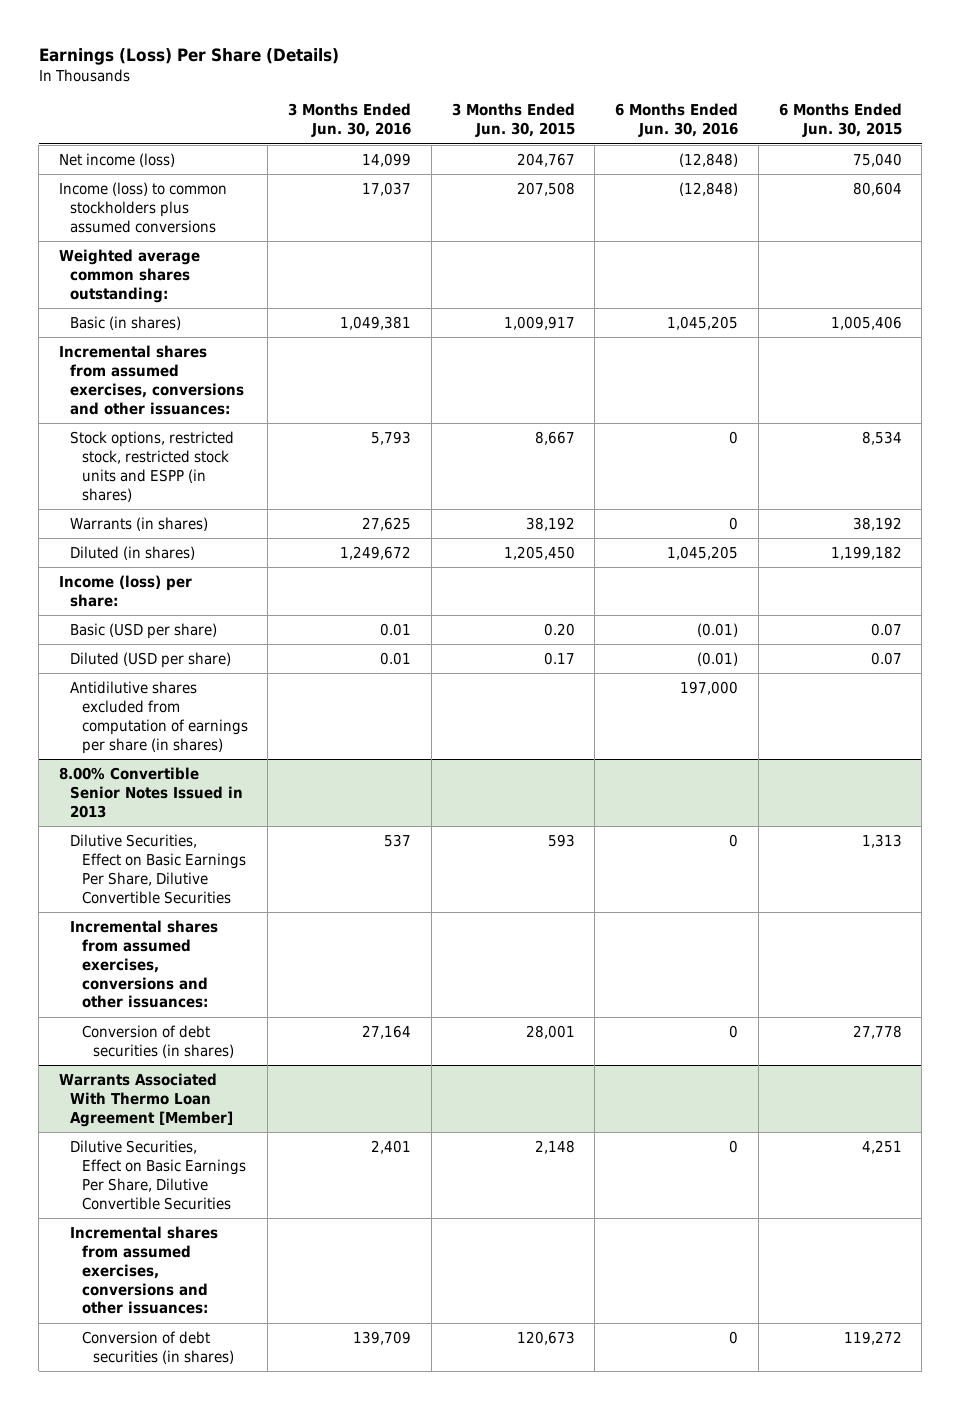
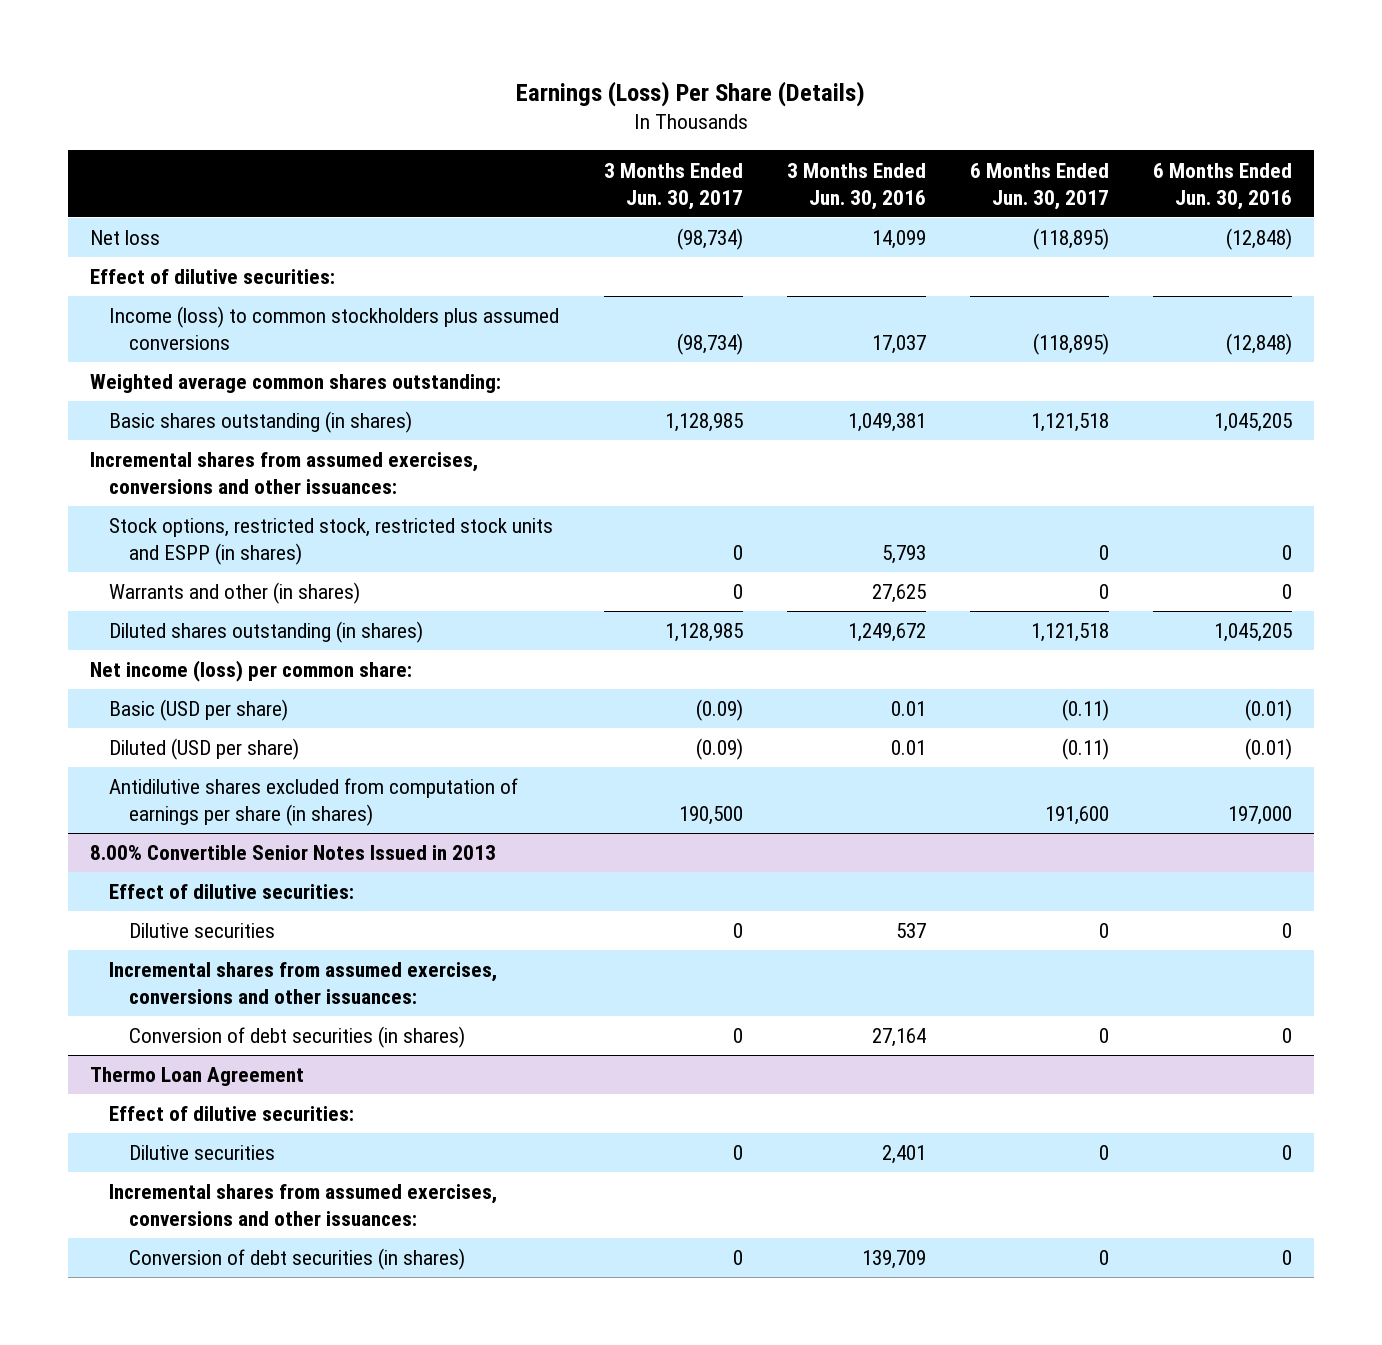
[451,103,575,138] 3 Months Ended Jun. 30, 2015 -> none
[778,103,902,138] 6 Months Ended Jun. 30, 2015 -> none
none -> [603,162,743,210] 3 Months Ended Jun. 30, 2017
none -> [969,162,1109,210] 6 Months Ended Jun. 30, 2017
[58,152,175,167] Net income (loss) -> [90,230,161,246] Net loss
none -> [90,269,336,285] Effect of dilutive securities:
[70,315,182,330] Basic (in shares) -> [109,411,413,434] Basic shares outstanding (in shares)
[70,516,209,531] Warrants (in shares) -> [109,582,361,605] Warrants and other (in shares)
[70,545,196,560] Diluted (in shares) -> [109,621,424,644] Diluted shares outstanding (in shares)
[58,574,192,607] Income (loss) per share: -> [90,660,413,683] Net income (loss) per common share:
none -> [109,884,355,900] Effect of dilutive securities:
[70,833,246,904] Dilutive Securities, Effect on Basic Earnings Per Share, Dilutive Convertible Securities -> [128,923,275,939] Dilutive securities
[58,1072,234,1127] Warrants Associated With Thermo Loan Agreement [Member] -> [90,1067,305,1087] Thermo Loan Agreement
none -> [109,1106,355,1122] Effect of dilutive securities:
[70,1139,246,1210] Dilutive Securities, Effect on Basic Earnings Per Share, Dilutive Convertible Securities -> [128,1145,275,1161] Dilutive securities

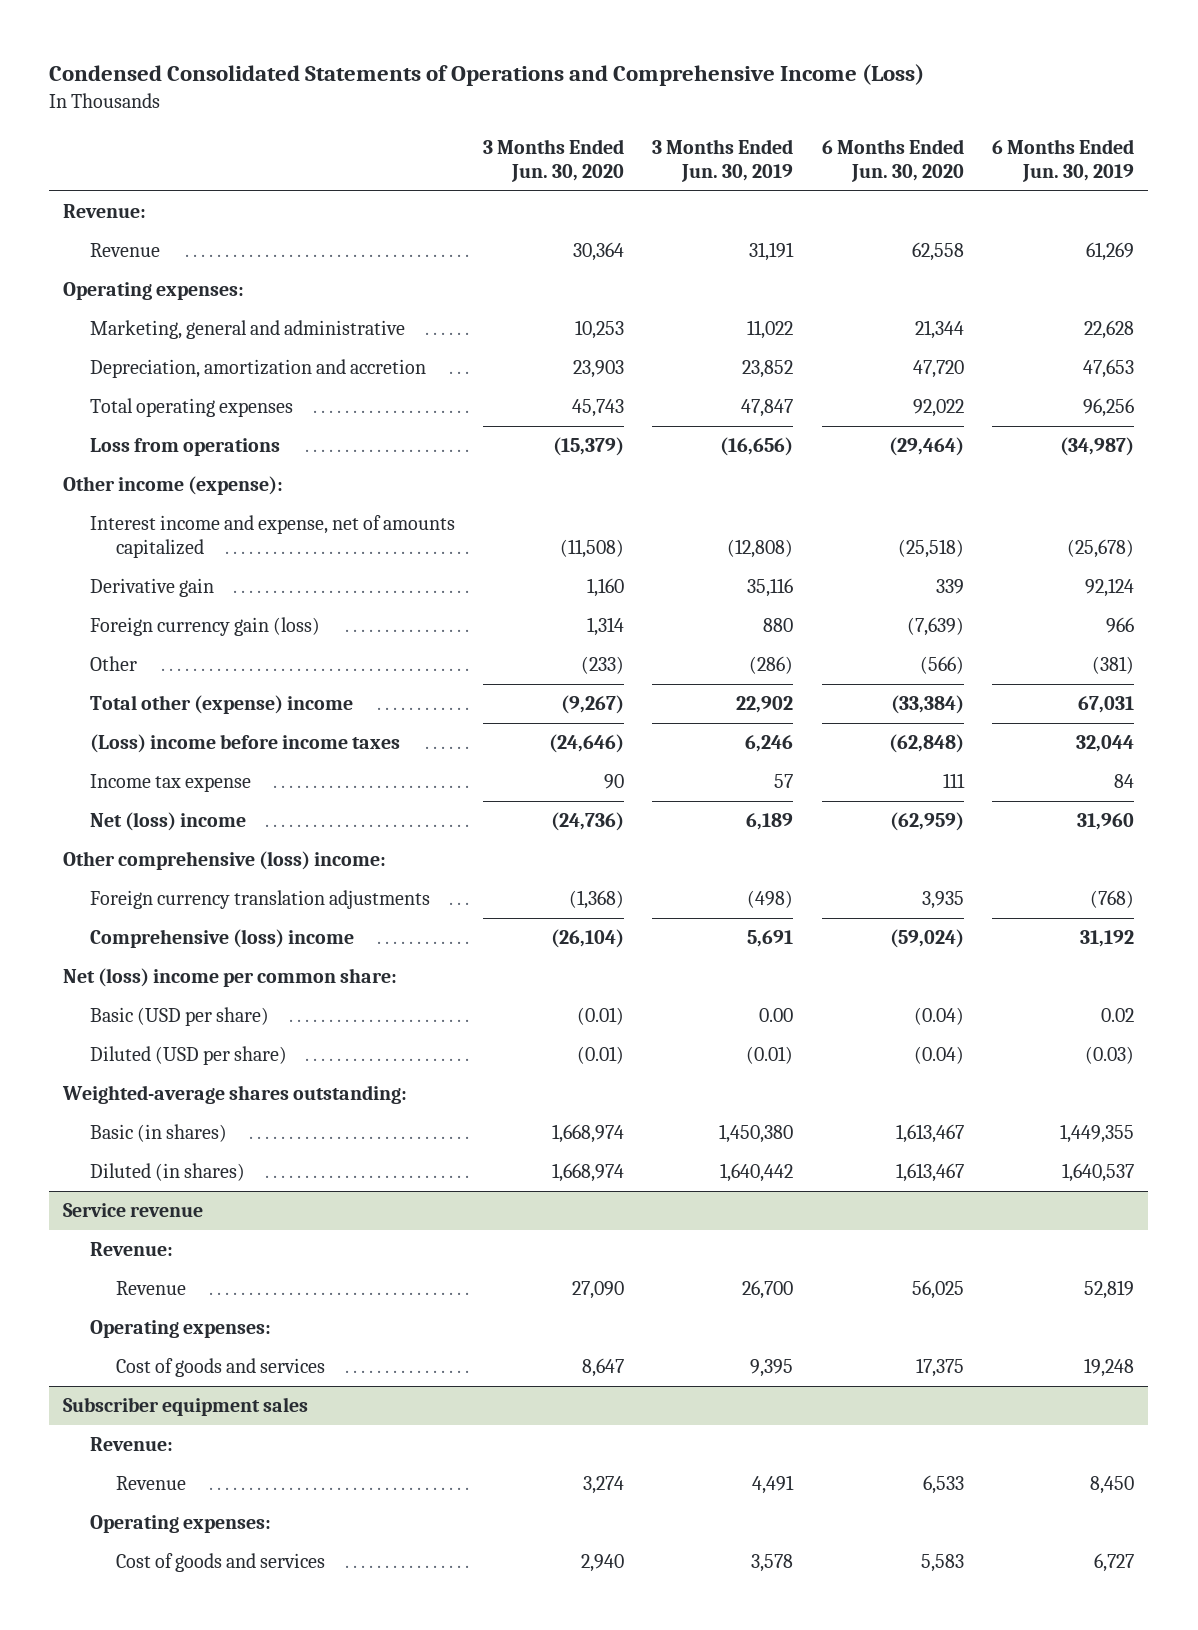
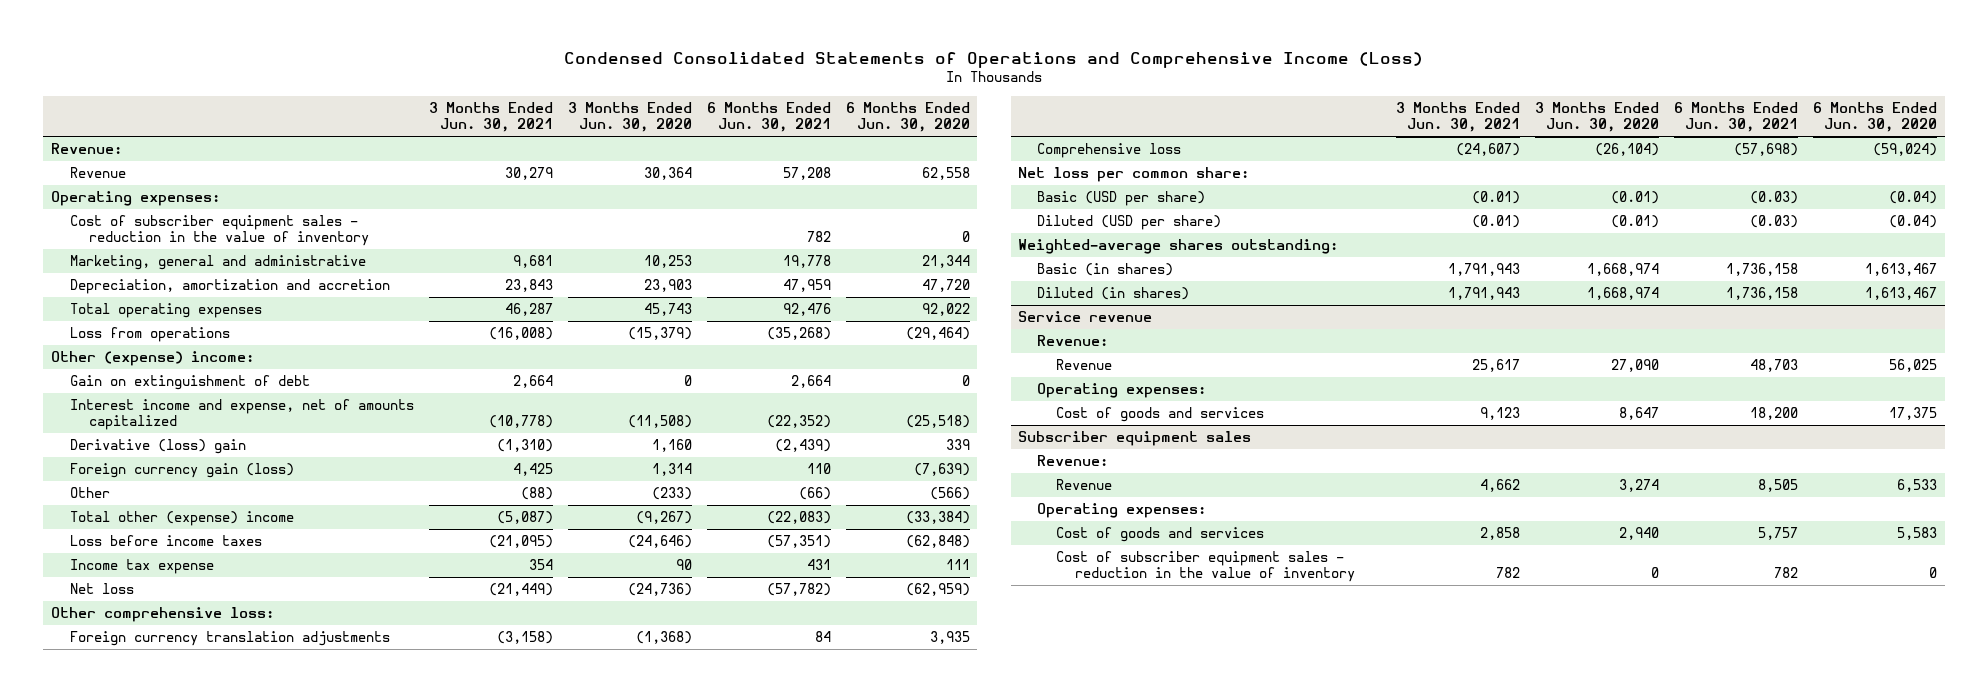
[652,139,794,183] 3 Months Ended Jun. 30, 2019 -> none
[992,139,1135,183] 6 Months Ended Jun. 30, 2019 -> none
none -> [428,101,553,133] 3 Months Ended Jun. 30, 2021
none -> [706,101,831,133] 6 Months Ended Jun. 30, 2021
none -> [69,215,369,247] Cost of subscriber equipment sales - reduction in the value of inventory
[63,476,284,496] Other income (expense): -> [50,351,254,367] Other (expense) income:
none -> [69,375,310,391] Gain on extinguishment of debt
[89,578,214,598] Derivative gain -> [69,439,246,455] Derivative (loss) gain
[89,734,400,754] (Loss) income before income taxes -> [69,535,262,547] Loss before income taxes
[89,812,246,832] Net (loss) income -> [69,583,134,595] Net loss
[63,851,387,871] Other comprehensive (loss) income: -> [50,607,274,623] Other comprehensive loss:
[89,929,354,949] Comprehensive (loss) income -> [1037,143,1182,159] Comprehensive loss
[63,968,398,988] Net (loss) income per common share: -> [1018,167,1250,183] Net loss per common share:
none -> [1056,551,1356,583] Cost of subscriber equipment sales - reduction in the value of inventory

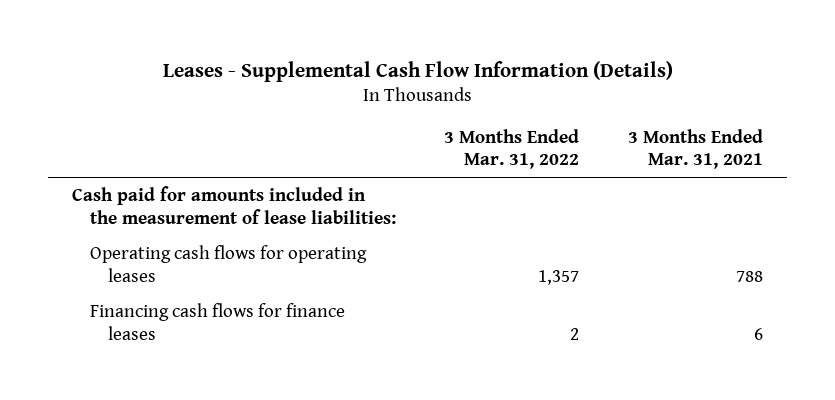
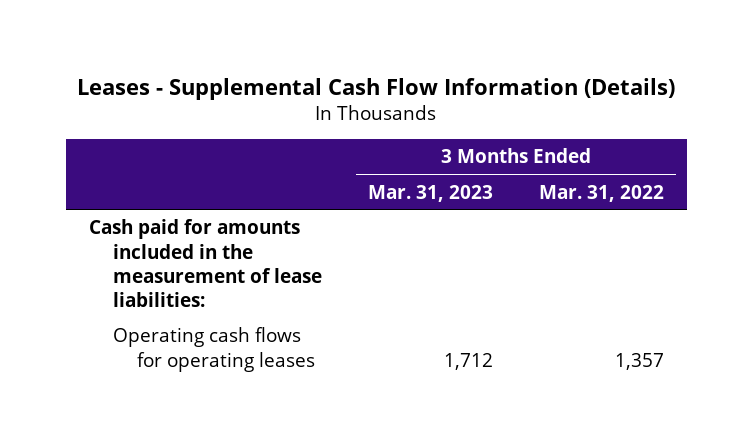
[627,128,763,170] 3 Months Ended Mar. 31, 2021 -> none
none -> [367,184,493,202] Mar. 31, 2023
[90,303,346,340] Financing cash flows for finance leases -> none

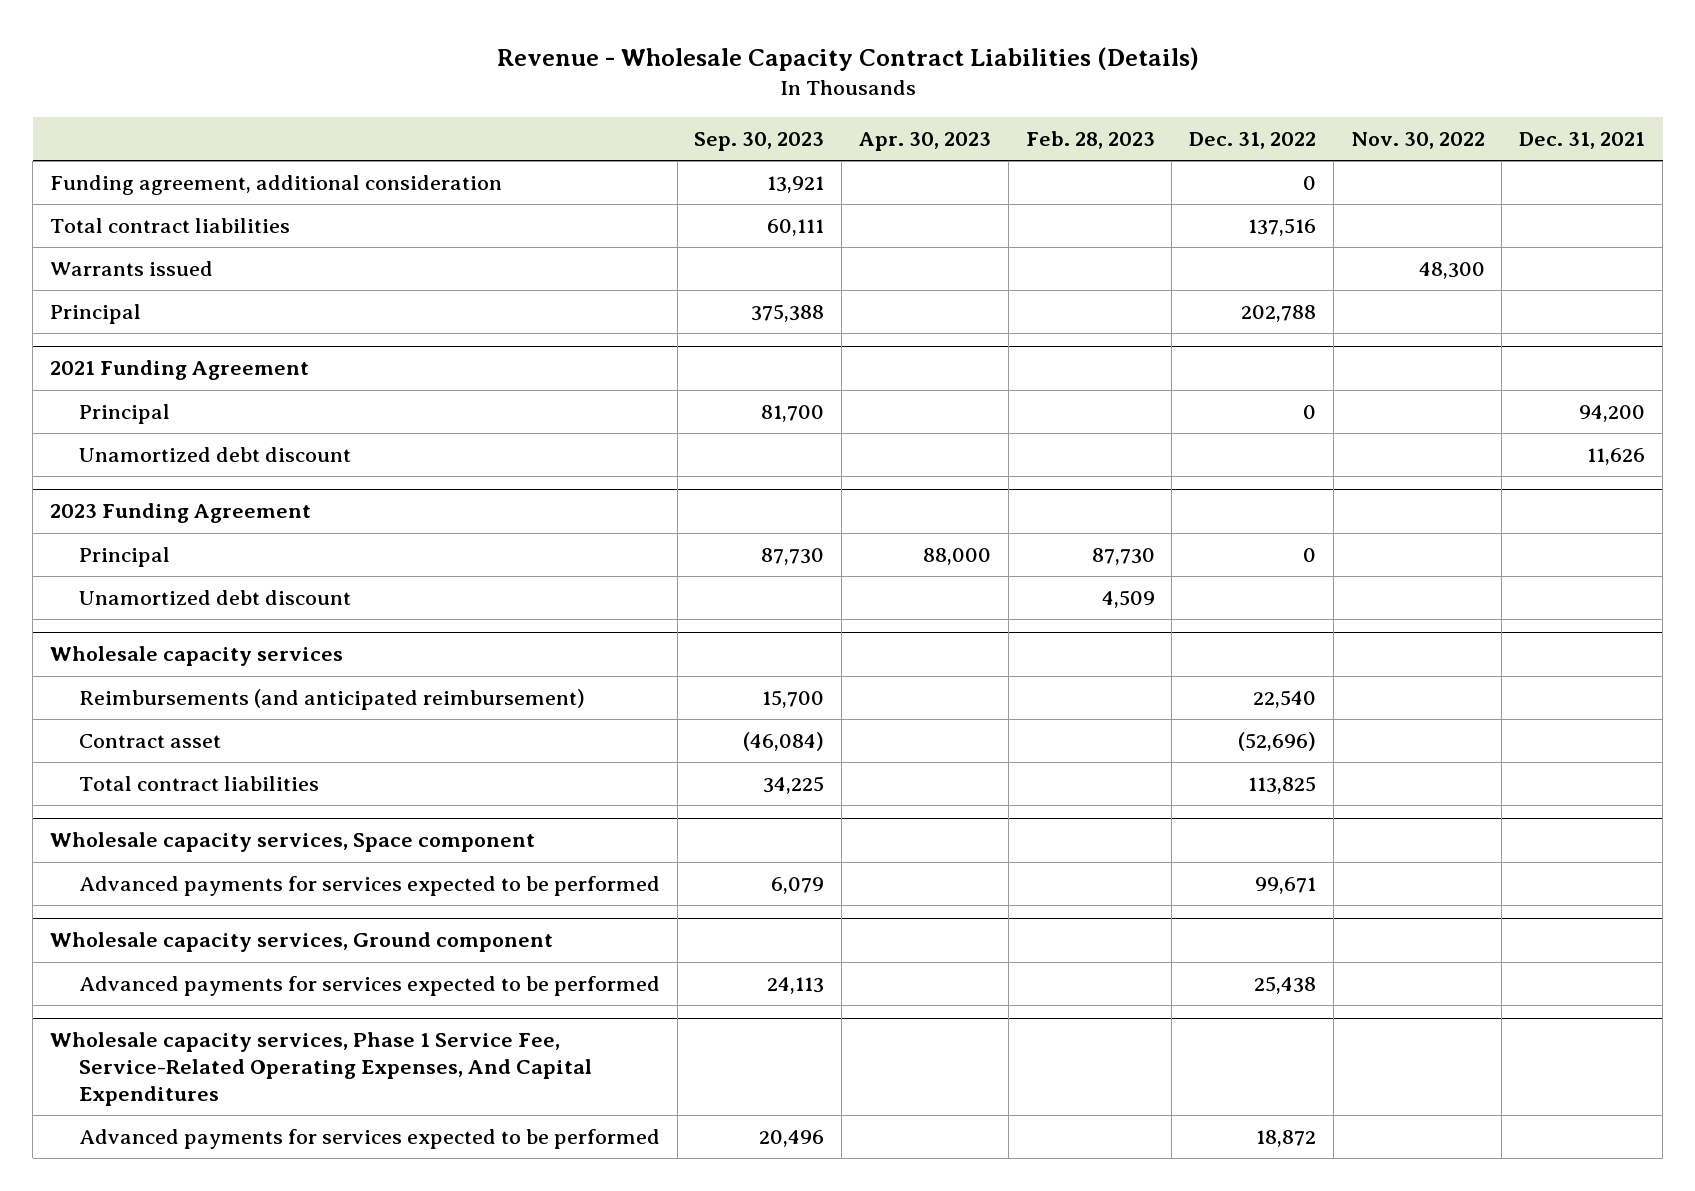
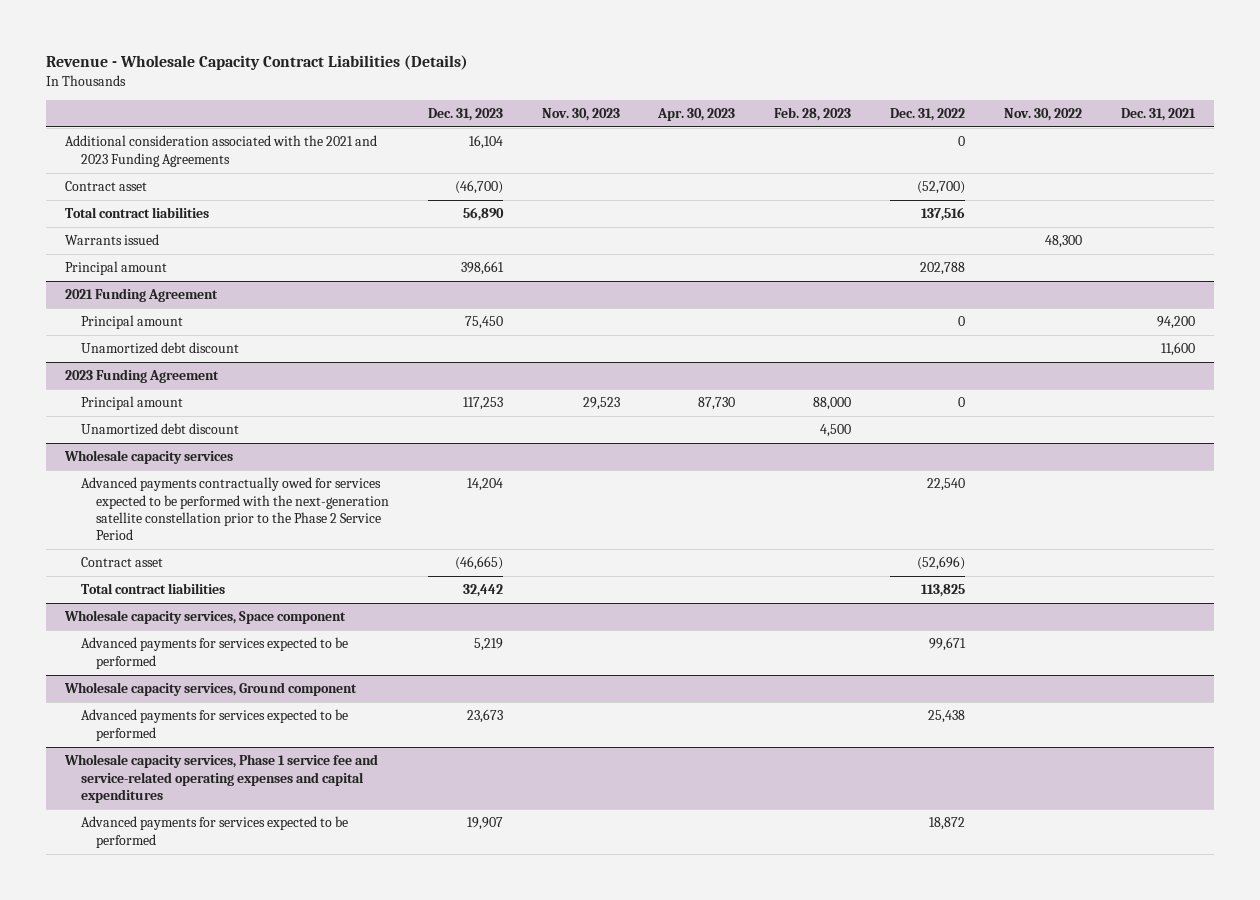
[694,131,825,151] Sep. 30, 2023 -> none
none -> [427,107,503,121] Dec. 31, 2023
none -> [541,107,620,121] Nov. 30, 2023
[50,175,503,196] Funding agreement, additional consideration -> [65,135,378,167] Additional consideration associated with the 2021 and 2023 Funding Agreements
none -> [65,181,148,192] Contract asset
[50,304,142,325] Principal -> [65,261,168,276] Principal amount
[78,404,170,425] Principal -> [80,315,183,330] Principal amount
[1587,448,1646,466] 11,626 -> [1160,342,1195,357] 11,600
[78,547,170,568] Principal -> [80,396,183,411] Principal amount
[922,548,991,566] 88,000 -> [698,397,736,411] 87,730
[1091,548,1155,566] 87,730 -> [813,397,852,411] 88,000
[1101,590,1155,609] 4,509 -> [820,424,852,438] 4,500
[78,689,585,711] Reimbursements (and anticipated reimbursement) -> [80,477,389,541] Advanced payments contractually owed for services expected to be performed with the next-generation satellite constellation prior to the Phase 2 Service Period
[50,1032,592,1106] Wholesale capacity services, Phase 1 Service Fee, Service-Related Operating Expenses, And Capital Expenditures -> [64,754,379,803] Wholesale capacity services, Phase 1 service fee and service-related operating expenses and capital expenditures

